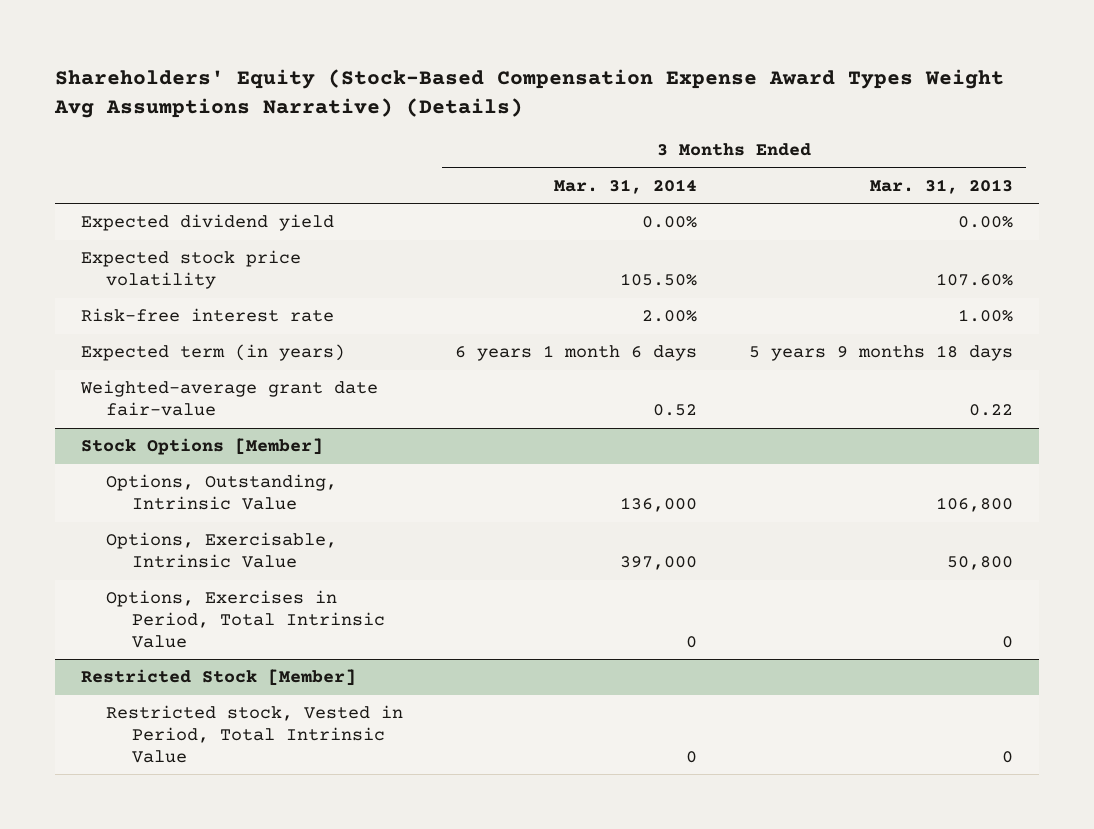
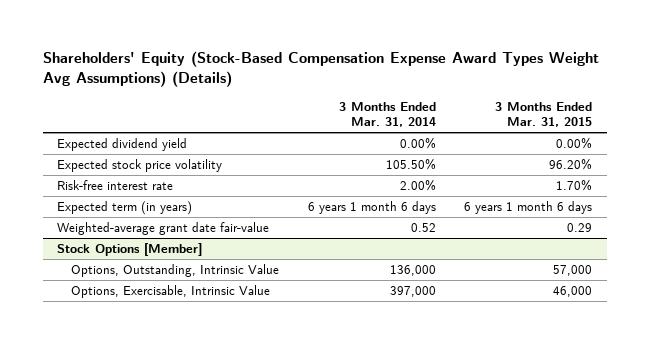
[54,69,1005,119] Shareholders' Equity (Stock-Based Compensation Expense Award Types Weight Avg Assumptions Narrative) (Details) -> [43,50,600,87] Shareholders' Equity (Stock-Based Compensation Expense Award Types Weight Avg Assumptions) (Details)
[869,178,1013,194] Mar. 31, 2013 -> none
none -> [495,101,593,128] 3 Months Ended Mar. 31, 2015
[106,590,385,648] Options, Exercises in Period, Total Intrinsic Value -> none
[81,669,357,687] Restricted Stock [Member] -> none
[106,705,404,763] Restricted stock, Vested in Period, Total Intrinsic Value -> none

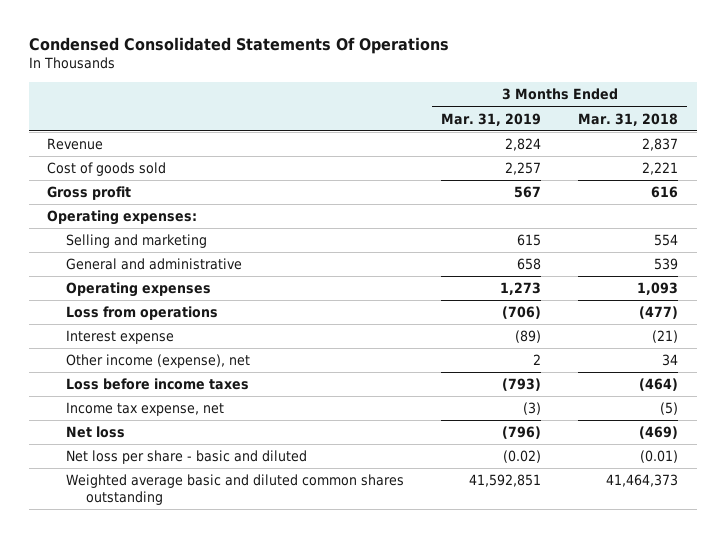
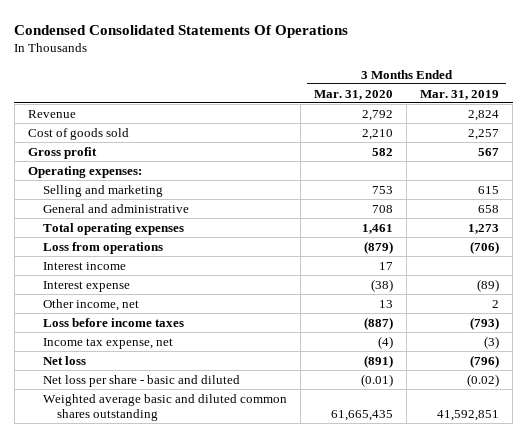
[578,112,679,126] Mar. 31, 2018 -> none
none -> [313,89,393,100] Mar. 31, 2020
[66,282,212,298] Operating expenses -> [42,222,184,235] Total operating expenses
none -> [42,261,126,270] Interest income
[66,354,251,369] Other income (expense), net -> [42,298,139,311] Other income, net

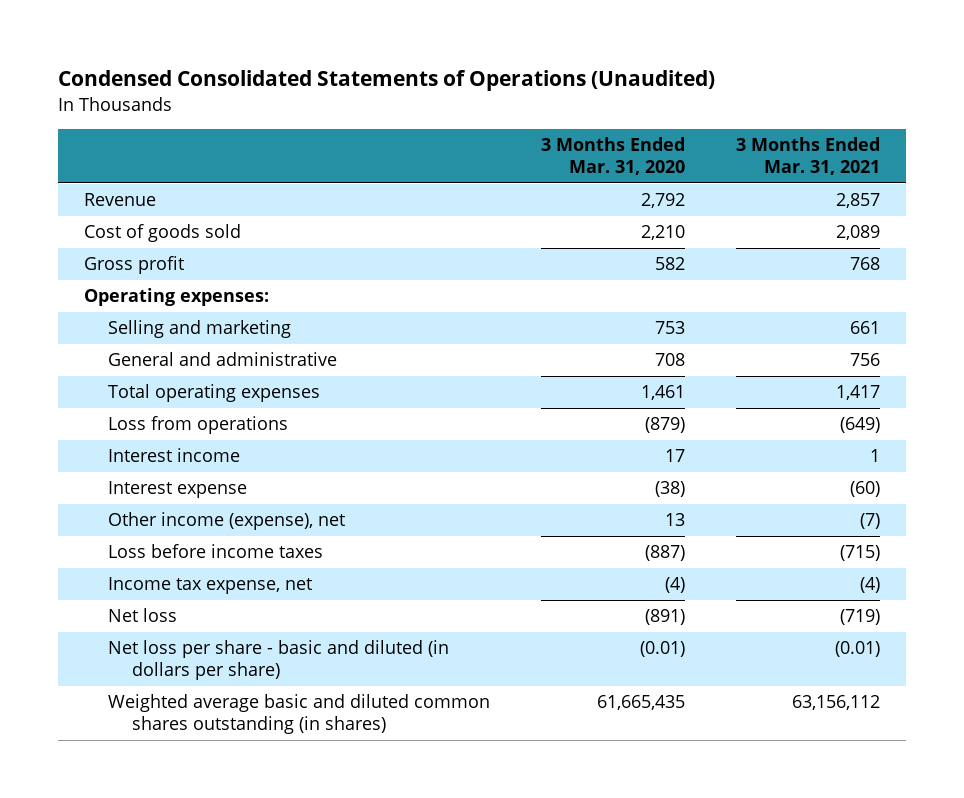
[14,24,349,38] Condensed Consolidated Statements Of Operations -> [57,70,715,92] Condensed Consolidated Statements of Operations (Unaudited)
[420,89,500,100] Mar. 31, 2019 -> none
none -> [736,137,881,176] 3 Months Ended Mar. 31, 2021
[42,298,139,311] Other income, net -> [107,512,345,531] Other income (expense), net
[42,374,240,387] Net loss per share - basic and diluted -> [107,640,449,681] Net loss per share - basic and diluted (in dollars per share)
[42,393,287,421] Weighted average basic and diluted common shares outstanding -> [107,694,490,735] Weighted average basic and diluted common shares outstanding (in shares)

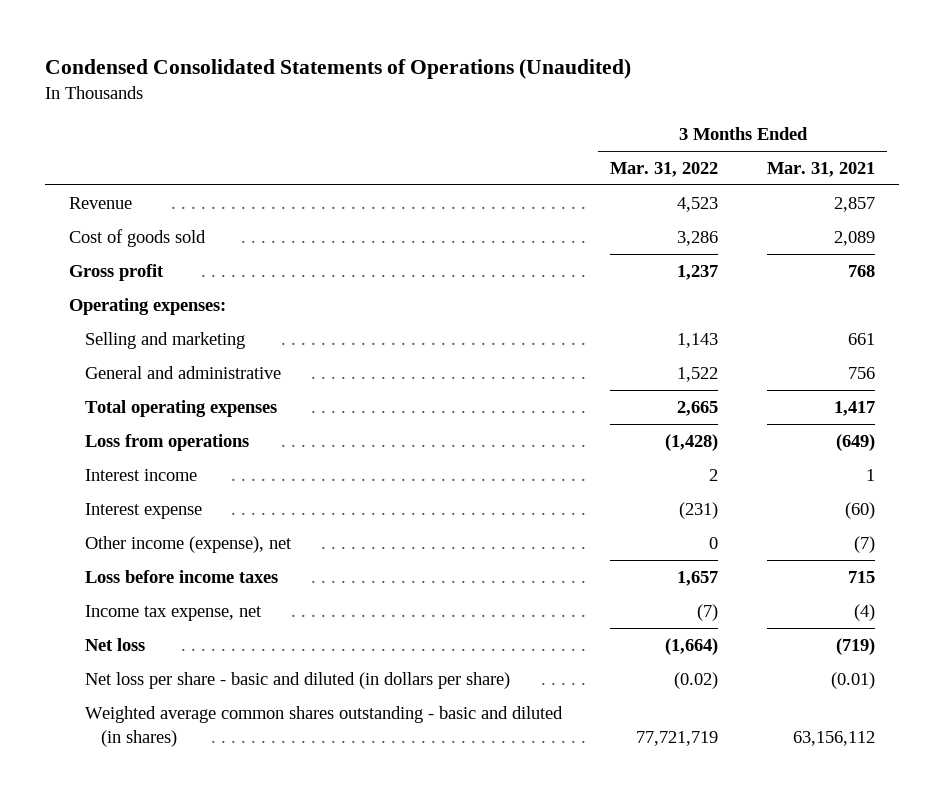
[540,137,685,176] 3 Months Ended Mar. 31, 2020 -> none
none -> [610,161,719,177] Mar. 31, 2022
[840,545,881,562] (715) -> [847,570,875,583] 715
[107,694,490,735] Weighted average basic and diluted common shares outstanding (in shares) -> [84,705,563,747] Weighted average common shares outstanding - basic and diluted (in shares)

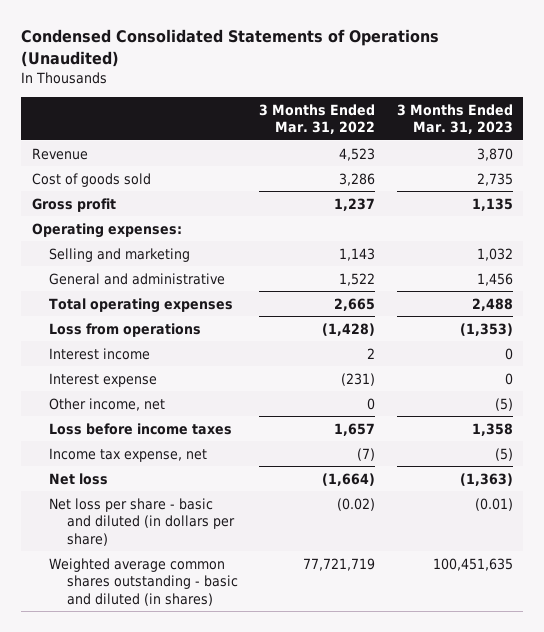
[766,161,875,177] Mar. 31, 2021 -> none
none -> [396,103,513,134] 3 Months Ended Mar. 31, 2023
[84,535,292,553] Other income (expense), net -> [49,397,166,411] Other income, net

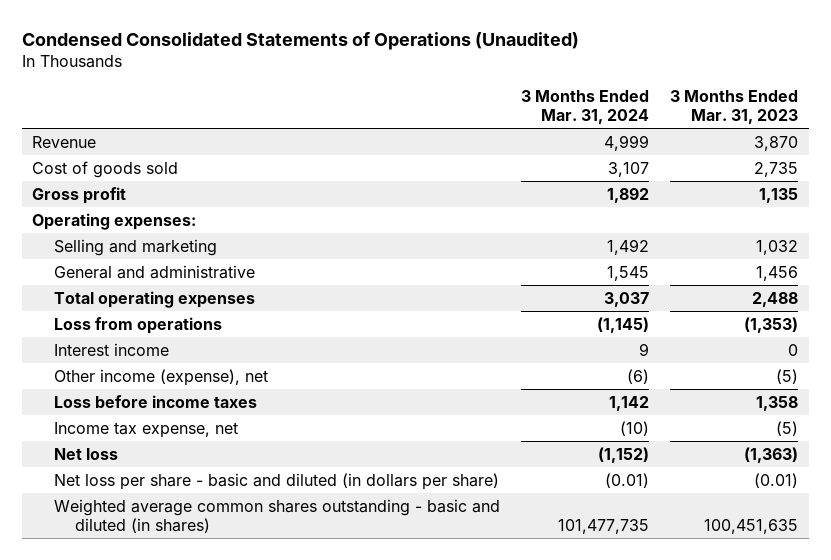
[259,103,376,134] 3 Months Ended Mar. 31, 2022 -> none
none -> [520,90,649,124] 3 Months Ended Mar. 31, 2024
[49,372,158,387] Interest expense -> none
[49,397,166,411] Other income, net -> [53,368,268,386] Other income (expense), net

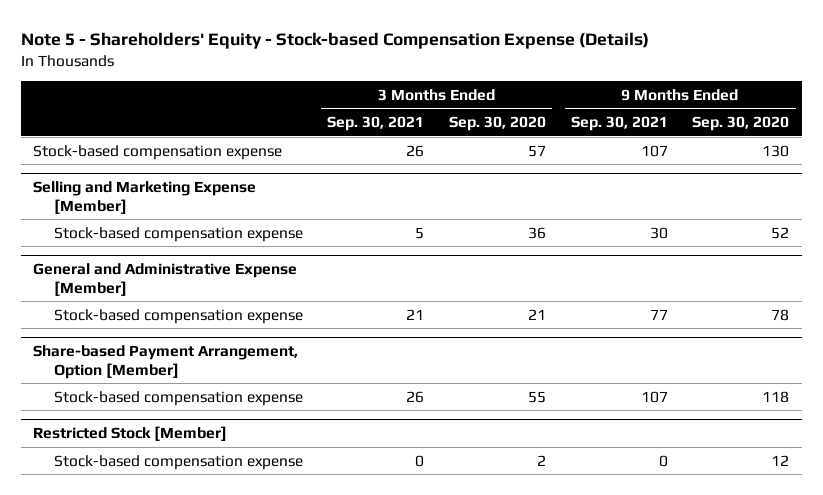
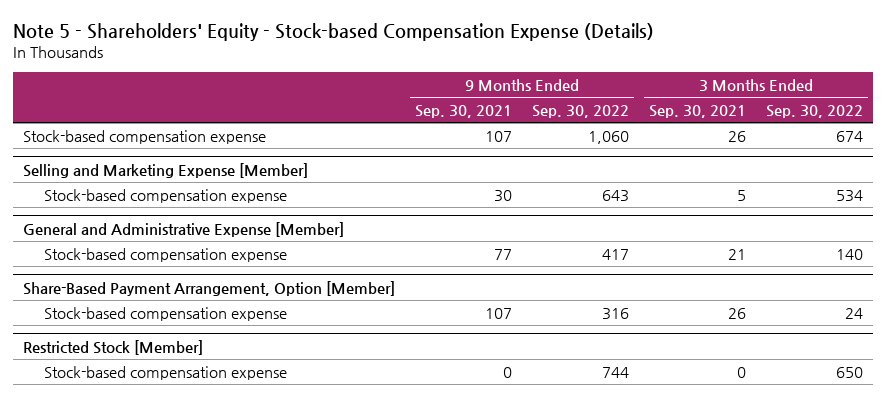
[449,116,547,132] Sep. 30, 2020 -> none
[692,116,790,132] Sep. 30, 2020 -> none
none -> [532,105,630,119] Sep. 30, 2022
none -> [766,105,864,119] Sep. 30, 2022
[33,345,299,379] Share-based Payment Arrangement, Option [Member] -> [23,280,396,296] Share-Based Payment Arrangement, Option [Member]

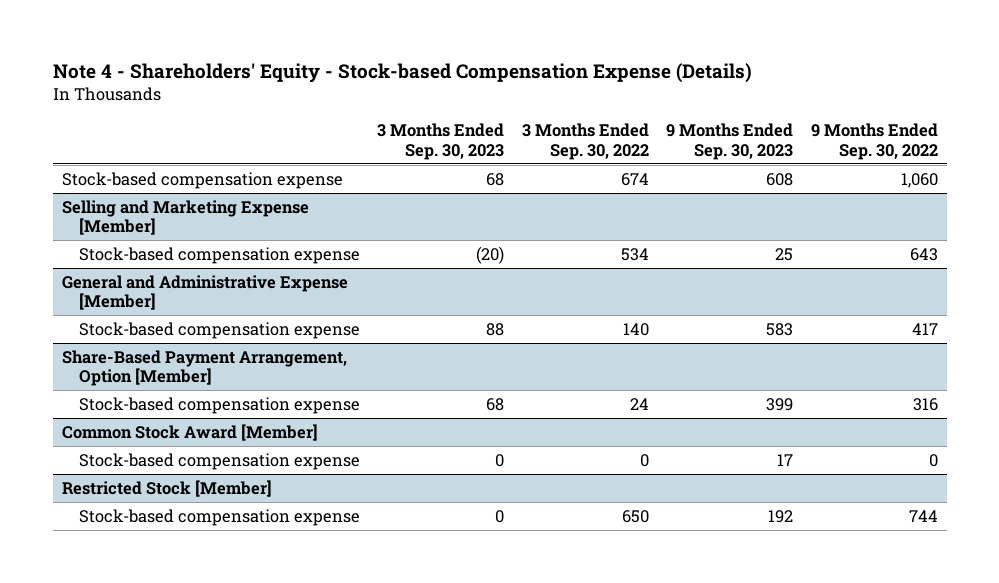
[13,22,655,41] Note 5 - Shareholders' Equity - Stock-based Compensation Expense (Details) -> [52,63,752,84] Note 4 - Shareholders' Equity - Stock-based Compensation Expense (Details)
[415,105,513,119] Sep. 30, 2021 -> none
[649,105,747,119] Sep. 30, 2021 -> none
none -> [377,123,505,160] 3 Months Ended Sep. 30, 2023
none -> [666,123,794,160] 9 Months Ended Sep. 30, 2023
none -> [61,423,318,441] Common Stock Award [Member]
none -> [78,452,360,470] Stock-based compensation expense

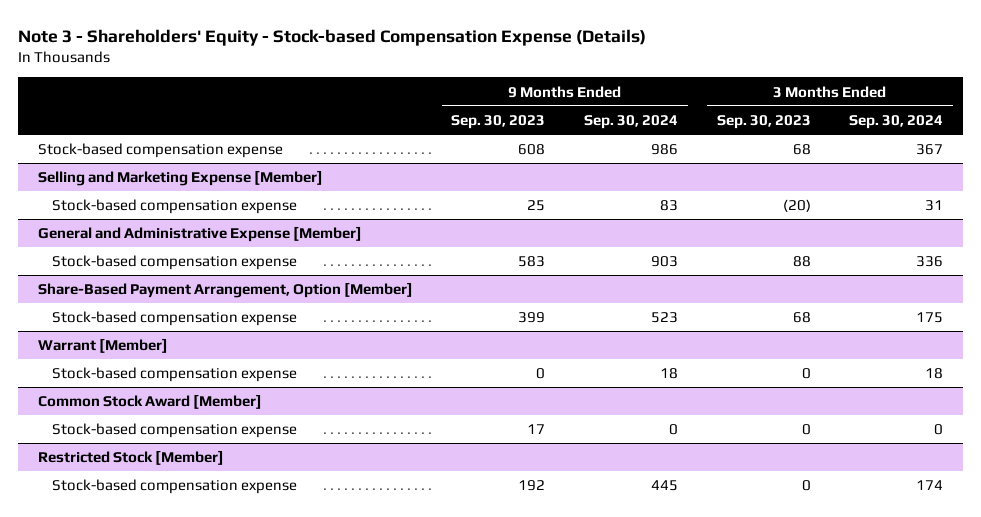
[52,63,752,84] Note 4 - Shareholders' Equity - Stock-based Compensation Expense (Details) -> [18,28,647,46] Note 3 - Shareholders' Equity - Stock-based Compensation Expense (Details)
[521,123,649,160] 3 Months Ended Sep. 30, 2022 -> none
[810,123,938,160] 9 Months Ended Sep. 30, 2022 -> none
none -> [583,114,678,129] Sep. 30, 2024
none -> [849,114,944,129] Sep. 30, 2024
none -> [37,338,168,354] Warrant [Member]
none -> [51,367,297,383] Stock-based compensation expense

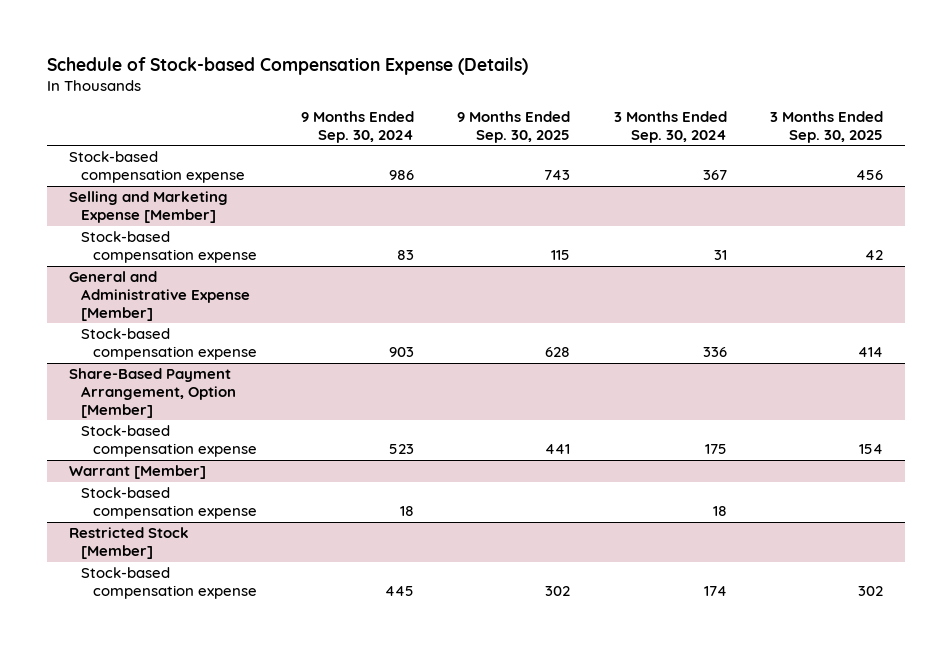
[18,28,647,46] Note 3 - Shareholders' Equity - Stock-based Compensation Expense (Details) -> [47,56,529,75] Schedule of Stock-based Compensation Expense (Details)
[451,114,546,129] Sep. 30, 2023 -> none
[716,114,811,129] Sep. 30, 2023 -> none
none -> [457,111,571,143] 9 Months Ended Sep. 30, 2025
none -> [770,111,884,143] 3 Months Ended Sep. 30, 2025
[37,394,262,410] Common Stock Award [Member] -> none
[51,423,297,439] Stock-based compensation expense -> none

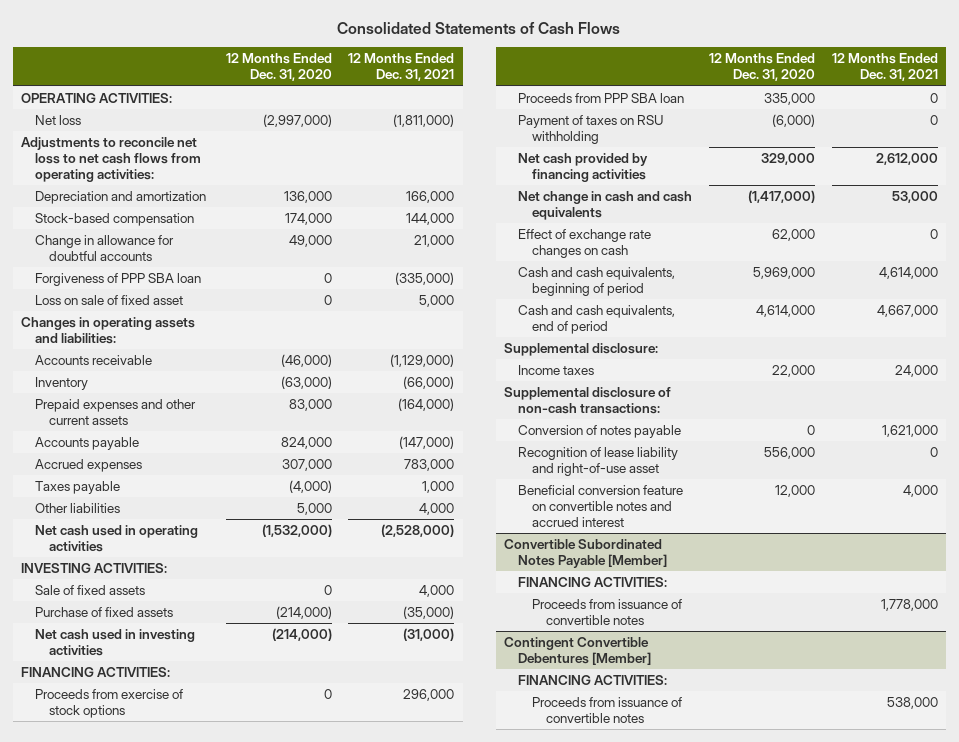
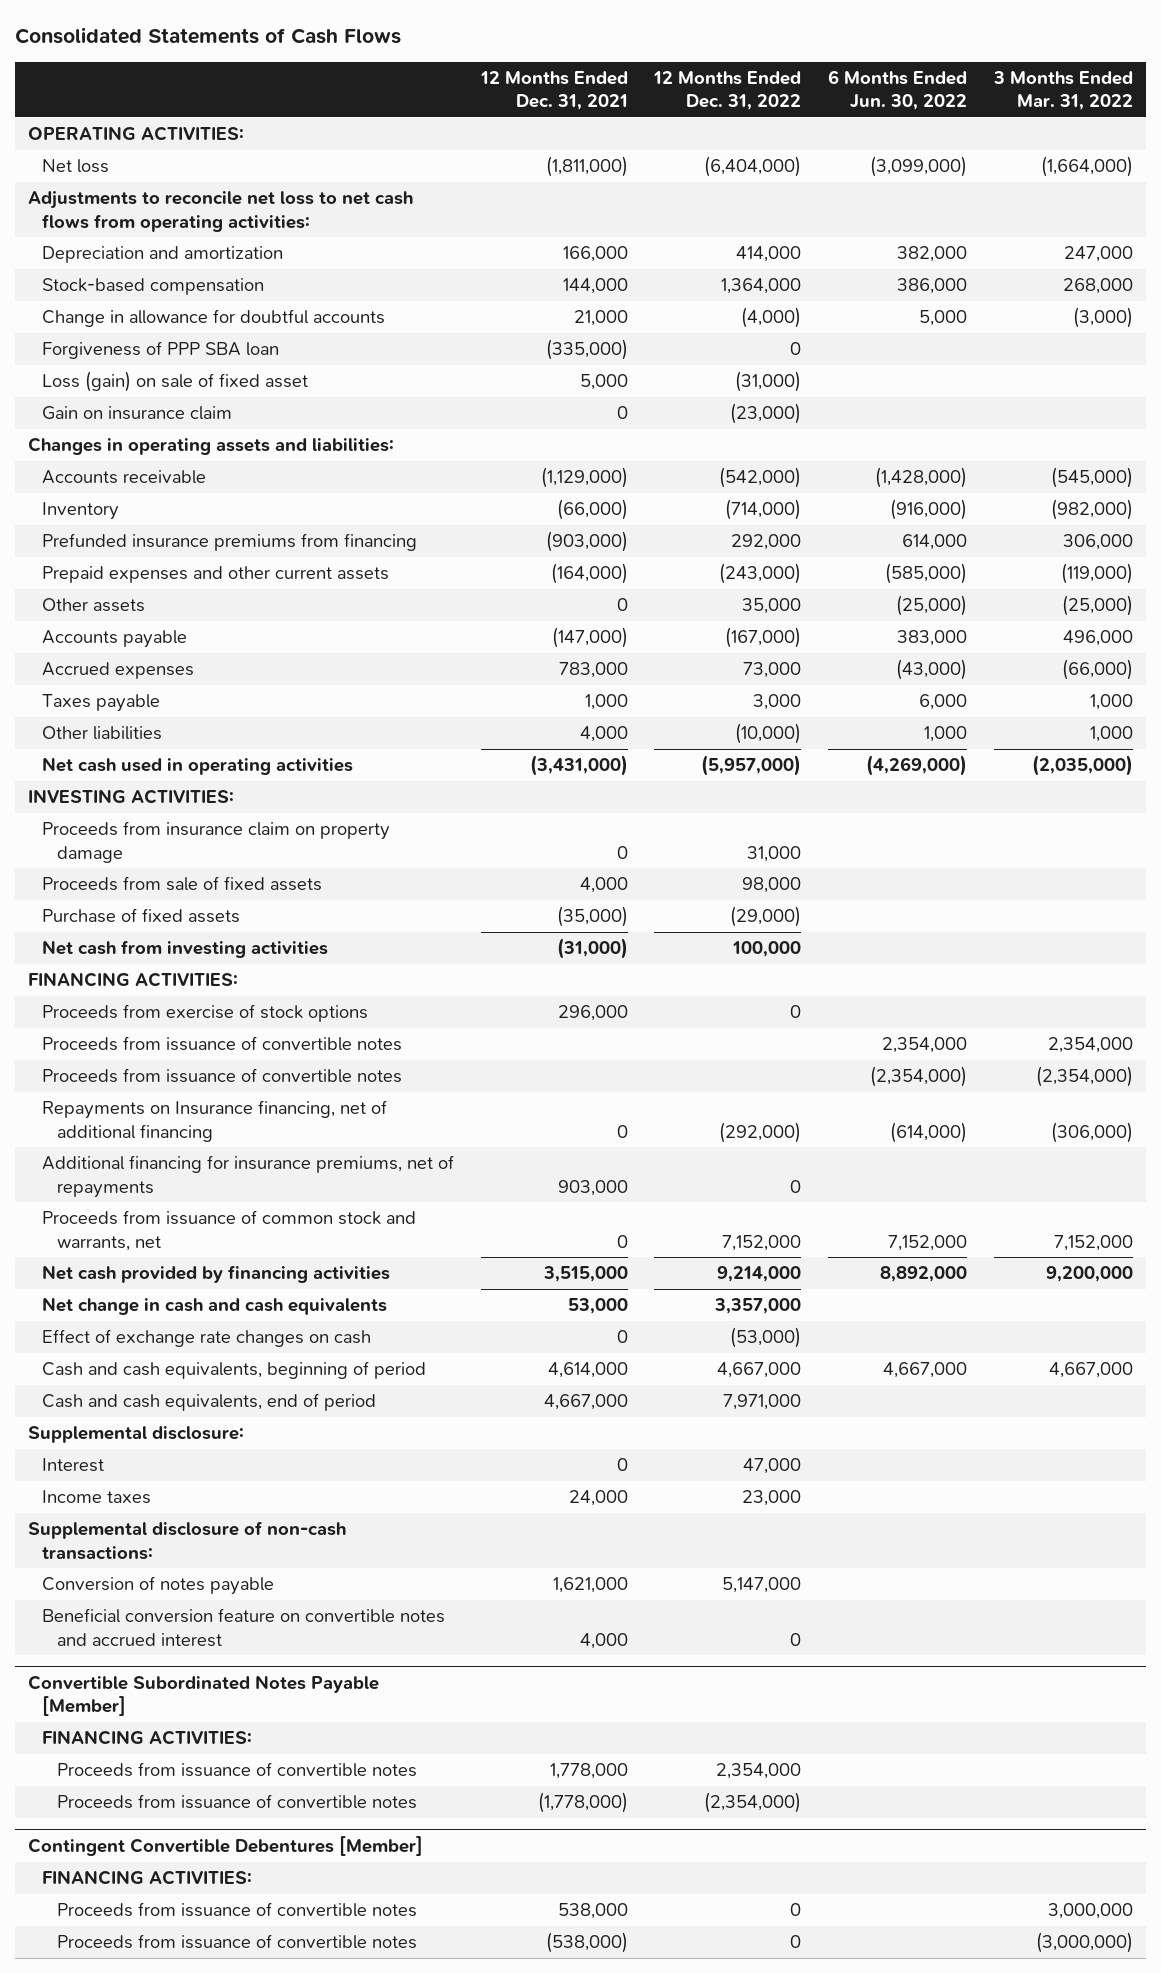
[225,53,332,82] 12 Months Ended Dec. 31, 2020 -> none
none -> [653,70,802,111] 12 Months Ended Dec. 31, 2022
none -> [828,69,968,111] 6 Months Ended Jun. 30, 2022
none -> [992,70,1133,111] 3 Months Ended Mar. 31, 2022
[35,295,184,306] Loss on sale of fixed asset -> [42,371,309,393] Loss (gain) on sale of fixed asset
none -> [42,406,233,421] Gain on insurance claim
none -> [42,533,418,552] Prefunded insurance premiums from financing
none -> [42,598,146,613] Other assets
[381,524,455,538] (2,528,000) -> [529,755,628,777] (3,431,000)
none -> [42,821,391,863] Proceeds from insurance claim on property damage
[35,585,146,596] Sale of fixed assets -> [42,876,323,892] Proceeds from sale of fixed assets
[35,629,196,657] Net cash used in investing activities -> [42,940,329,959] Net cash from investing activities
[518,93,685,104] Proceeds from PPP SBA loan -> none
[518,115,665,145] Payment of taxes on RSU withholding -> none
none -> [42,1036,403,1052] Proceeds from issuance of convertible notes
none -> [42,1068,403,1084] Proceeds from issuance of convertible notes
none -> [42,1100,388,1142] Repayments on Insurance financing, net of additional financing
none -> [42,1155,455,1198] Additional financing for insurance premiums, net of repayments
none -> [42,1210,417,1251] Proceeds from issuance of common stock and warrants, net
[875,153,938,166] 2,612,000 -> [542,1266,628,1283] 3,515,000
none -> [42,1458,105,1473] Interest
[518,447,679,477] Recognition of lease liability and right-of-use asset -> none
none -> [56,1794,417,1810] Proceeds from issuance of convertible notes
none -> [56,1934,417,1950] Proceeds from issuance of convertible notes

